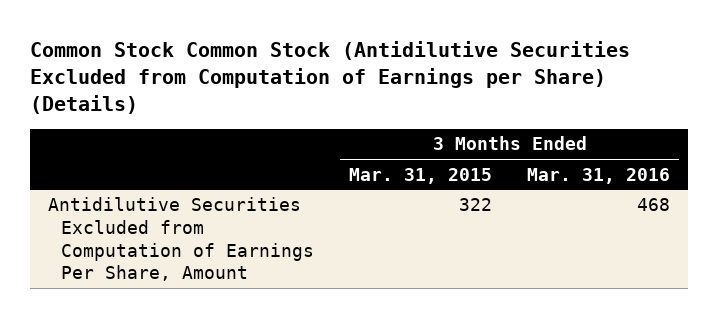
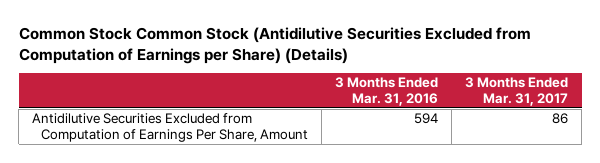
[348,167,492,184] Mar. 31, 2015 -> none
none -> [465,77,569,107] 3 Months Ended Mar. 31, 2017
[637,198,671,212] 468 -> [414,113,439,125] 594

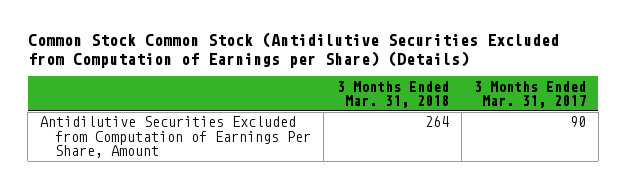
[335,77,439,107] 3 Months Ended Mar. 31, 2016 -> none
none -> [336,80,449,109] 3 Months Ended Mar. 31, 2018
[552,113,569,125] 86 -> [569,116,586,128] 90

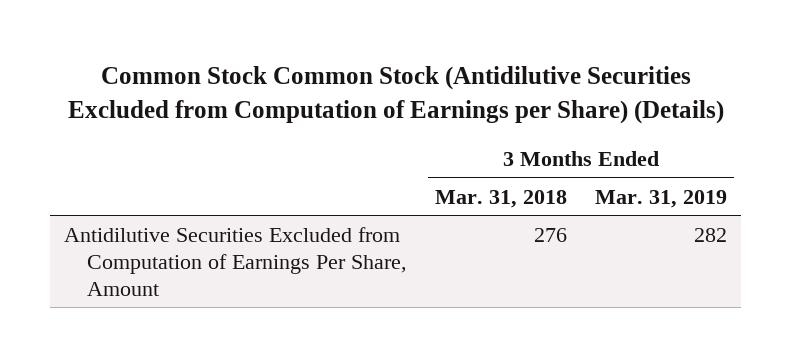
[473,80,586,109] 3 Months Ended Mar. 31, 2017 -> none
none -> [595,189,728,208] Mar. 31, 2019
[424,116,449,128] 264 -> [533,228,567,243] 276

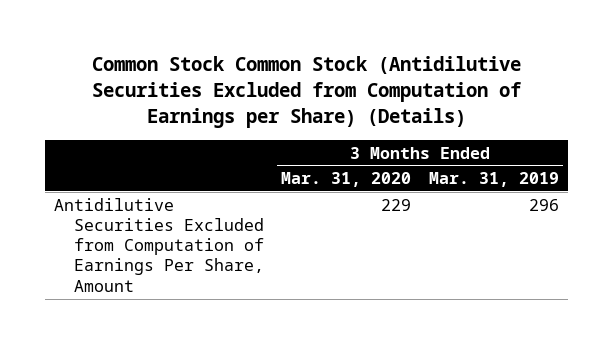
[434,189,567,208] Mar. 31, 2018 -> none
none -> [281,172,412,188] Mar. 31, 2020
[694,228,728,243] 282 -> [528,198,559,211] 296

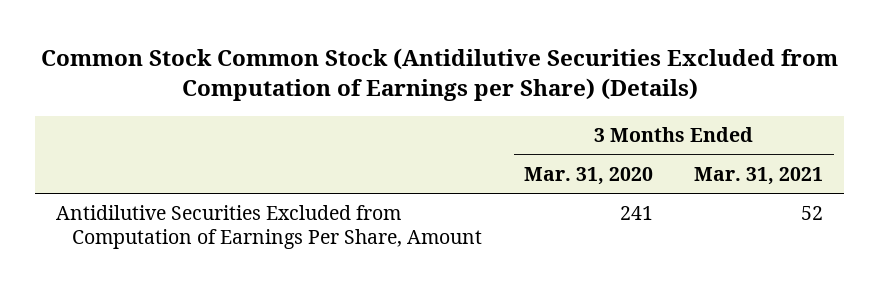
[428,172,559,188] Mar. 31, 2019 -> none
none -> [694,166,824,185] Mar. 31, 2021
[381,198,412,211] 229 -> [619,206,653,221] 241

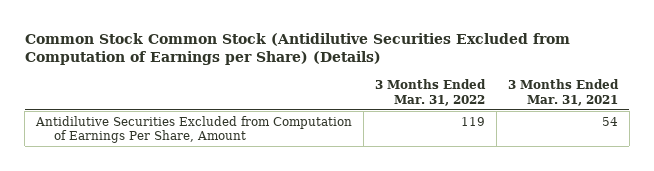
[523,166,653,185] Mar. 31, 2020 -> none
none -> [375,79,487,106] 3 Months Ended Mar. 31, 2022
[801,206,824,221] 52 -> [602,116,619,126] 54

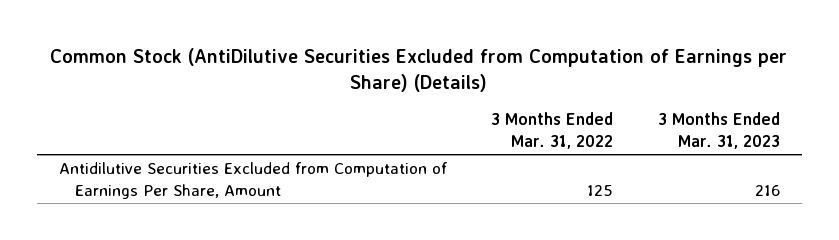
[24,32,570,66] Common Stock Common Stock (Antidilutive Securities Excluded from Computation of Earnings per Share) (Details) -> [50,48,788,93] Common Stock (AntiDilutive Securities Excluded from Computation of Earnings per Share) (Details)
[508,79,620,106] 3 Months Ended Mar. 31, 2021 -> none
none -> [657,112,780,149] 3 Months Ended Mar. 31, 2023
[461,116,486,126] 119 -> [587,184,614,196] 125

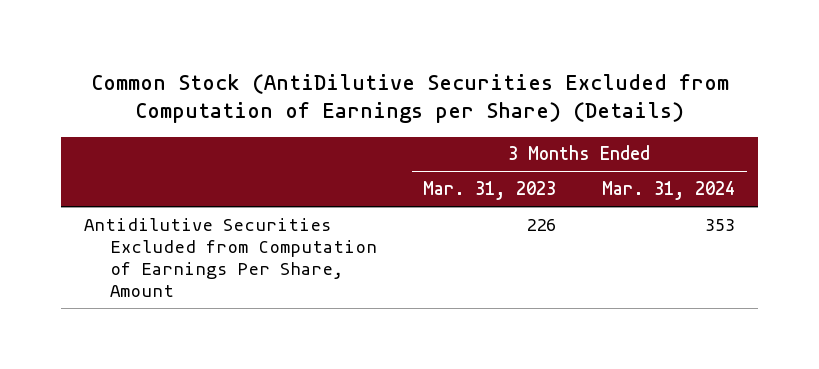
[491,112,614,149] 3 Months Ended Mar. 31, 2022 -> none
none -> [602,181,736,201] Mar. 31, 2024
[754,184,780,196] 216 -> [526,218,557,231] 226

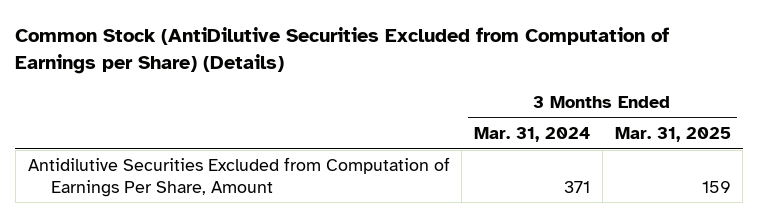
[423,181,557,201] Mar. 31, 2023 -> none
none -> [614,127,731,143] Mar. 31, 2025
[705,218,736,231] 353 -> [564,180,591,193] 371

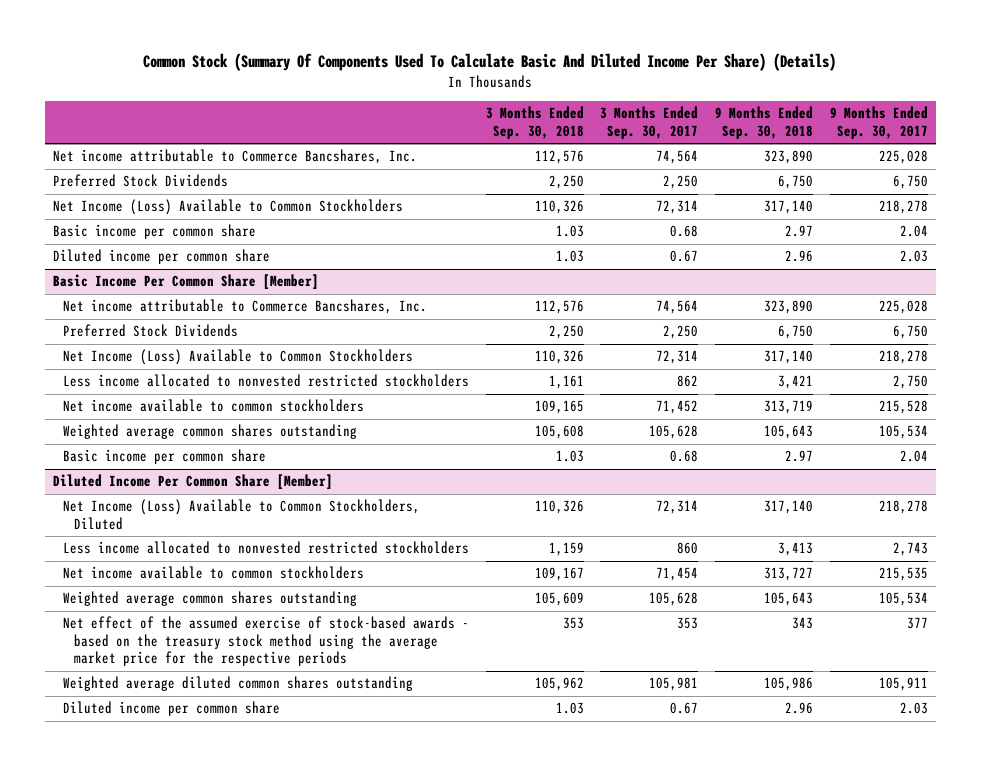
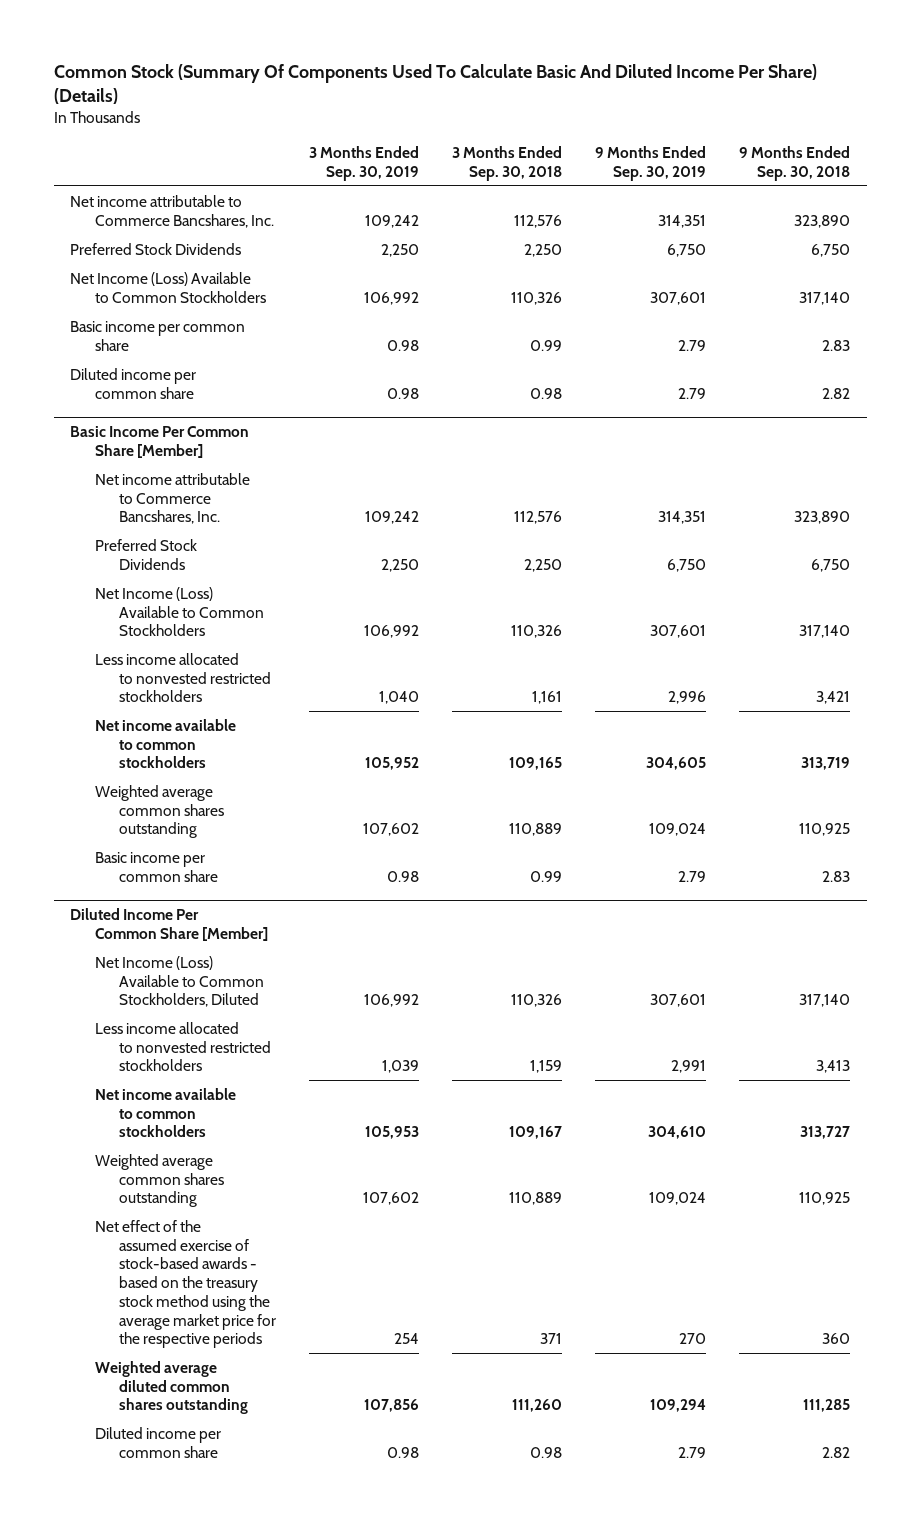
[600,106,699,139] 3 Months Ended Sep. 30, 2017 -> none
[829,106,928,139] 9 Months Ended Sep. 30, 2017 -> none
none -> [309,146,420,181] 3 Months Ended Sep. 30, 2019
none -> [595,146,707,181] 9 Months Ended Sep. 30, 2019
[555,225,584,238] 1.03 -> [530,339,563,351] 0.99
[785,225,814,238] 2.97 -> [822,339,851,351] 2.83
[555,250,584,263] 1.03 -> [530,387,563,399] 0.98
[785,250,814,263] 2.96 -> [822,387,851,399] 2.82
[534,425,584,440] 105,608 -> [509,823,563,837] 110,889
[764,425,814,440] 105,643 -> [799,823,851,837] 110,925
[555,450,584,463] 1.03 -> [530,870,563,882] 0.99
[785,450,814,463] 2.97 -> [822,870,851,882] 2.83
[534,592,584,607] 105,609 -> [509,1192,563,1206] 110,889
[764,592,814,607] 105,643 -> [799,1192,851,1206] 110,925
[562,617,584,630] 353 -> [540,1333,563,1345] 371
[792,617,814,630] 343 -> [822,1333,851,1345] 360
[534,677,584,692] 105,962 -> [512,1399,563,1413] 111,260
[764,677,814,692] 105,986 -> [803,1399,851,1413] 111,285
[555,702,584,715] 1.03 -> [530,1446,563,1458] 0.98
[785,702,814,715] 2.96 -> [822,1446,851,1458] 2.82

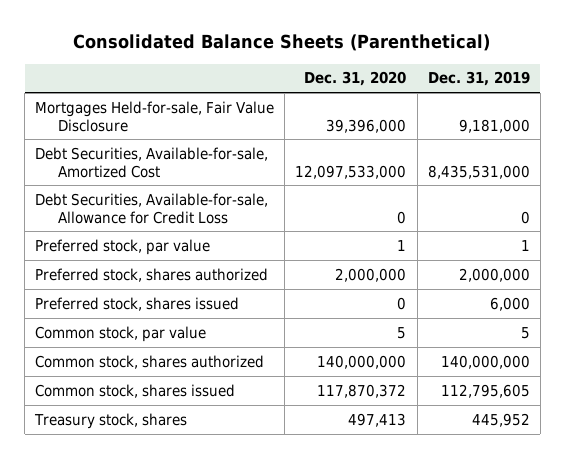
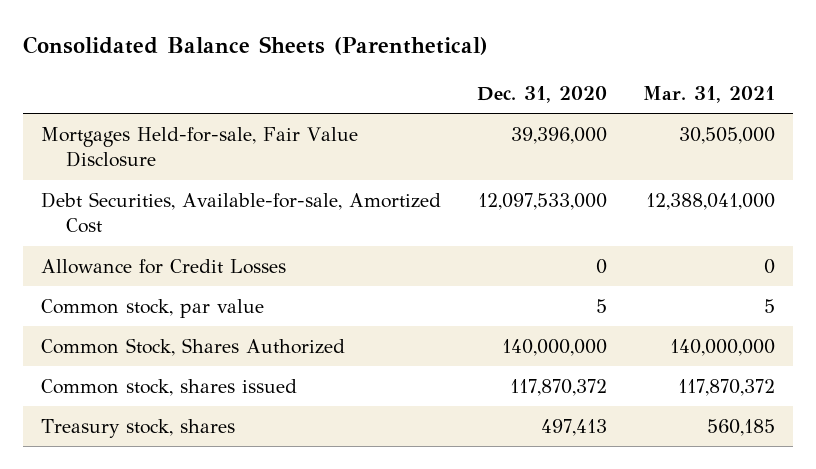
[427,71,530,87] Dec. 31, 2019 -> none
none -> [642,85,775,103] Mar. 31, 2021
[35,238,211,255] Preferred stock, par value -> none
[35,267,269,282] Preferred stock, shares authorized -> none
[35,296,240,311] Preferred stock, shares issued -> none
[35,192,269,224] Debt Securities, Available-for-sale, Allowance for Credit Loss -> [40,258,286,274] Allowance for Credit Losses
[35,354,265,369] Common stock, shares authorized -> [40,337,345,356] Common Stock, Shares Authorized

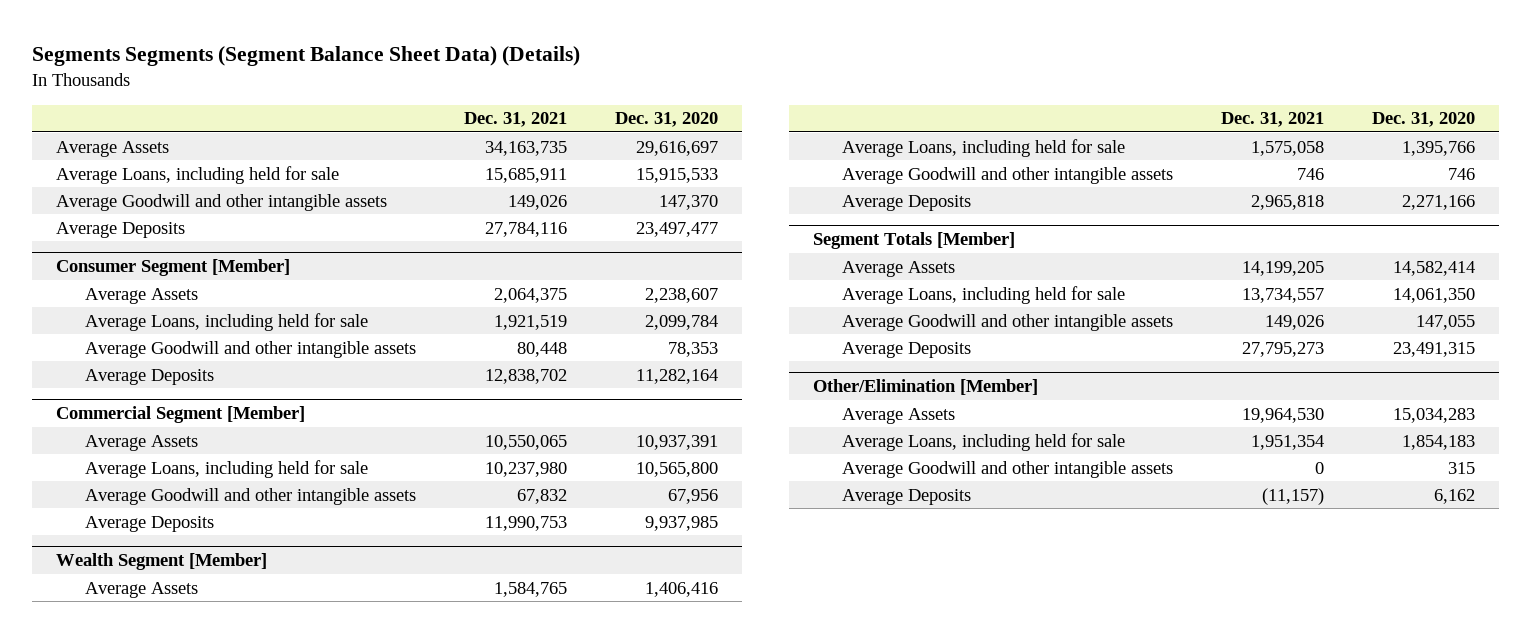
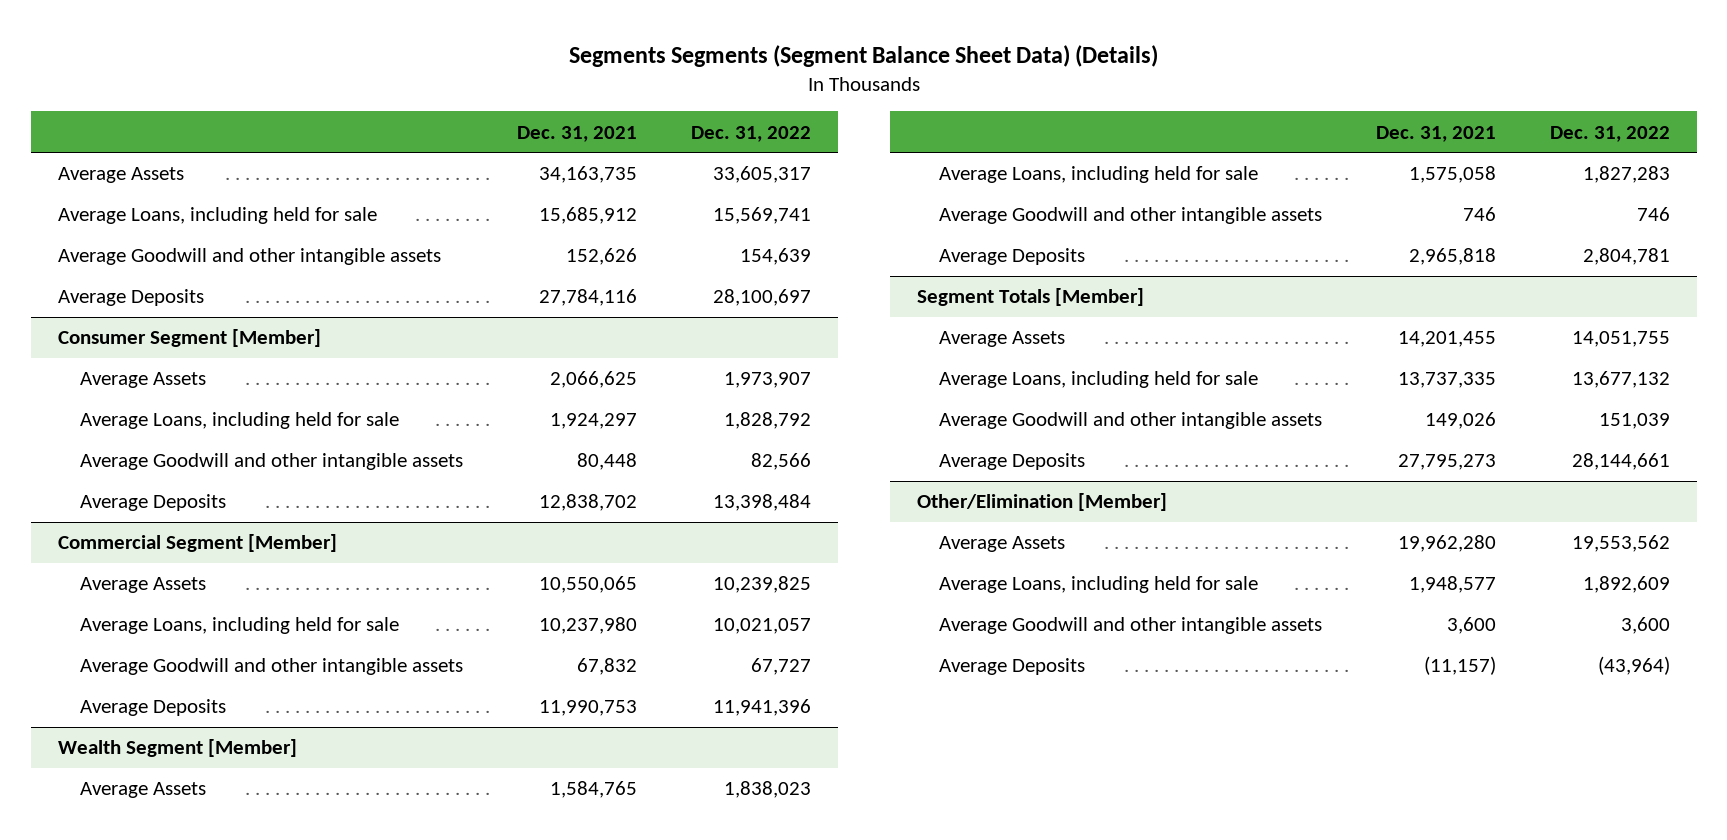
[615,112,719,128] Dec. 31, 2020 -> none
none -> [690,125,811,142] Dec. 31, 2022
[485,167,568,183] 15,685,911 -> [538,207,637,225] 15,685,912
[508,194,568,210] 149,026 -> [565,248,637,266] 152,626
[494,287,568,303] 2,064,375 -> [549,371,637,389] 2,066,625
[494,314,568,330] 1,921,519 -> [549,413,637,430] 1,924,297
[1241,260,1324,276] 14,199,205 -> [1397,331,1496,348] 14,201,455
[1241,287,1324,303] 13,734,557 -> [1397,372,1496,389] 13,737,335
[1241,407,1324,423] 19,964,530 -> [1397,535,1496,553] 19,962,280
[1250,434,1324,450] 1,951,354 -> [1408,576,1496,594] 1,948,577
[1314,461,1324,474] 0 -> [1446,617,1496,635] 3,600

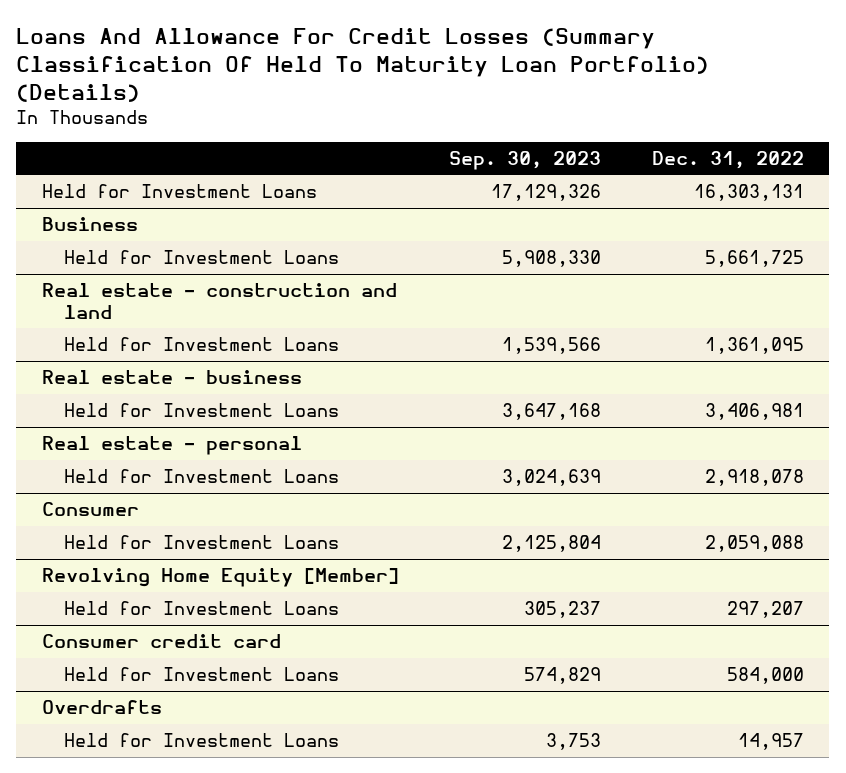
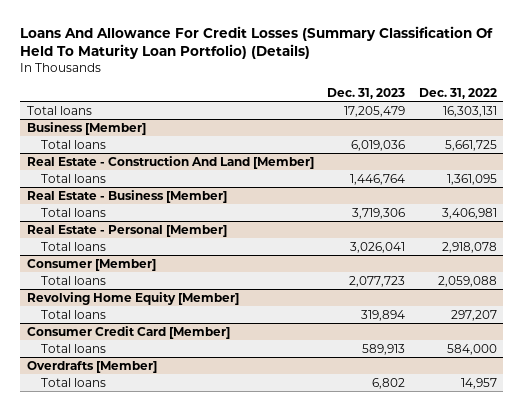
[449,150,602,170] Sep. 30, 2023 -> none
none -> [327,87,406,99] Dec. 31, 2023
[41,184,317,199] Held for Investment Loans -> [26,105,92,115] Total loans
[41,217,138,232] Business -> [26,121,146,135] Business [Member]
[63,250,339,265] Held for Investment Loans -> [41,139,107,149] Total loans
[41,283,397,319] Real estate - construction and land -> [26,155,314,169] Real Estate - Construction And Land [Member]
[63,337,339,352] Held for Investment Loans -> [41,173,107,183] Total loans
[41,370,302,385] Real estate - business -> [26,189,227,203] Real Estate - Business [Member]
[63,403,339,418] Held for Investment Loans -> [41,207,107,217] Total loans
[41,436,302,456] Real estate - personal -> [26,224,227,237] Real Estate - Personal [Member]
[63,469,339,484] Held for Investment Loans -> [41,241,107,251] Total loans
[41,502,139,517] Consumer -> [26,258,156,271] Consumer [Member]
[63,535,339,550] Held for Investment Loans -> [41,275,107,285] Total loans
[63,601,339,616] Held for Investment Loans -> [41,309,107,319] Total loans
[41,634,281,649] Consumer credit card -> [26,325,230,339] Consumer Credit Card [Member]
[63,667,339,682] Held for Investment Loans -> [41,343,107,353] Total loans
[41,700,162,715] Overdrafts -> [26,360,157,373] Overdrafts [Member]
[63,733,339,748] Held for Investment Loans -> [41,377,107,387] Total loans

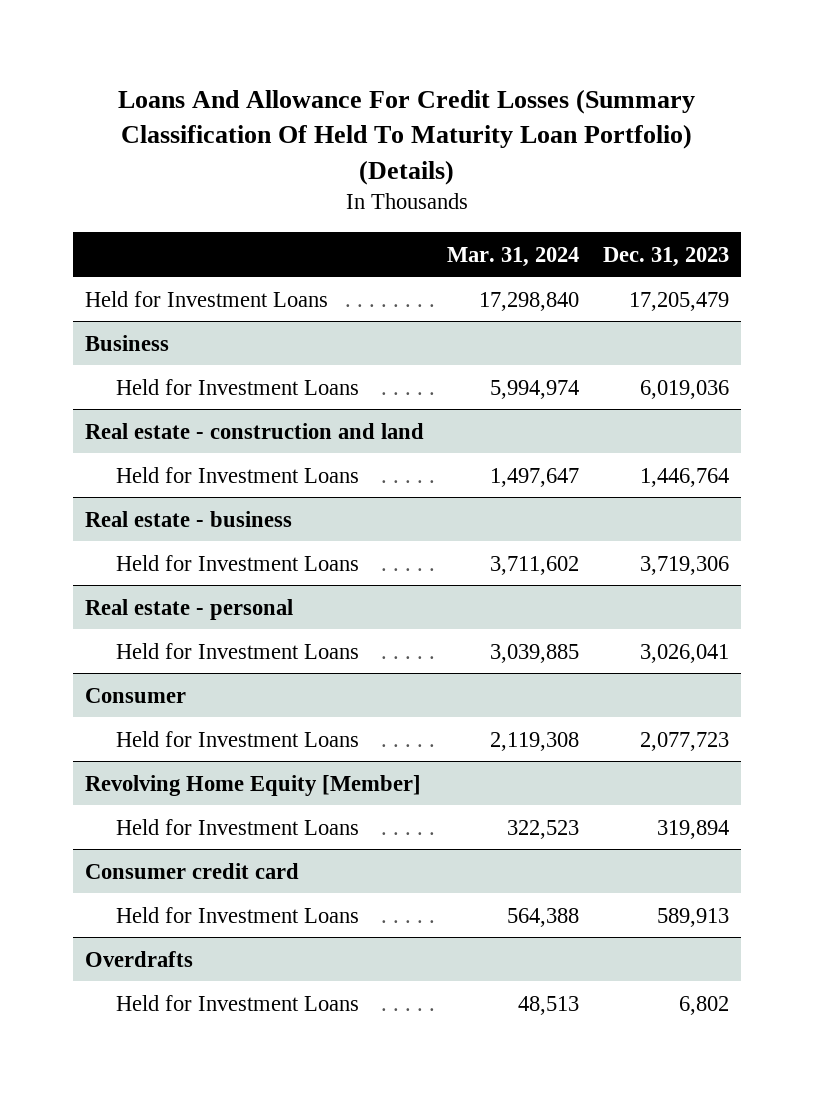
[418,87,497,99] Dec. 31, 2022 -> none
none -> [447,246,580,267] Mar. 31, 2024
[26,105,92,115] Total loans -> [84,290,328,307] Held for Investment Loans
[26,121,146,135] Business [Member] -> [84,334,169,351] Business
[41,139,107,149] Total loans -> [115,378,359,395] Held for Investment Loans
[26,155,314,169] Real Estate - Construction And Land [Member] -> [84,422,424,439] Real estate - construction and land
[41,173,107,183] Total loans -> [115,466,359,483] Held for Investment Loans
[26,189,227,203] Real Estate - Business [Member] -> [84,510,292,527] Real estate - business
[41,207,107,217] Total loans -> [115,554,359,571] Held for Investment Loans
[26,224,227,237] Real Estate - Personal [Member] -> [84,598,293,620] Real estate - personal
[41,241,107,251] Total loans -> [115,642,359,659] Held for Investment Loans
[26,258,156,271] Consumer [Member] -> [84,687,186,703] Consumer
[41,275,107,285] Total loans -> [115,730,359,747] Held for Investment Loans
[41,309,107,319] Total loans -> [115,818,359,835] Held for Investment Loans
[26,325,230,339] Consumer Credit Card [Member] -> [84,862,299,879] Consumer credit card
[41,343,107,353] Total loans -> [115,906,359,923] Held for Investment Loans
[26,360,157,373] Overdrafts [Member] -> [84,950,193,967] Overdrafts
[41,377,107,387] Total loans -> [115,994,359,1011] Held for Investment Loans

